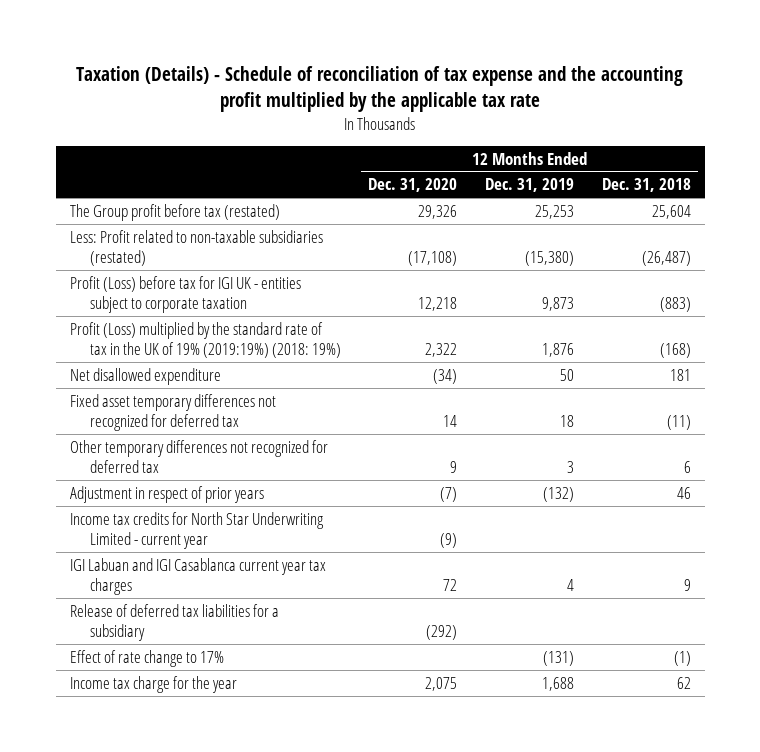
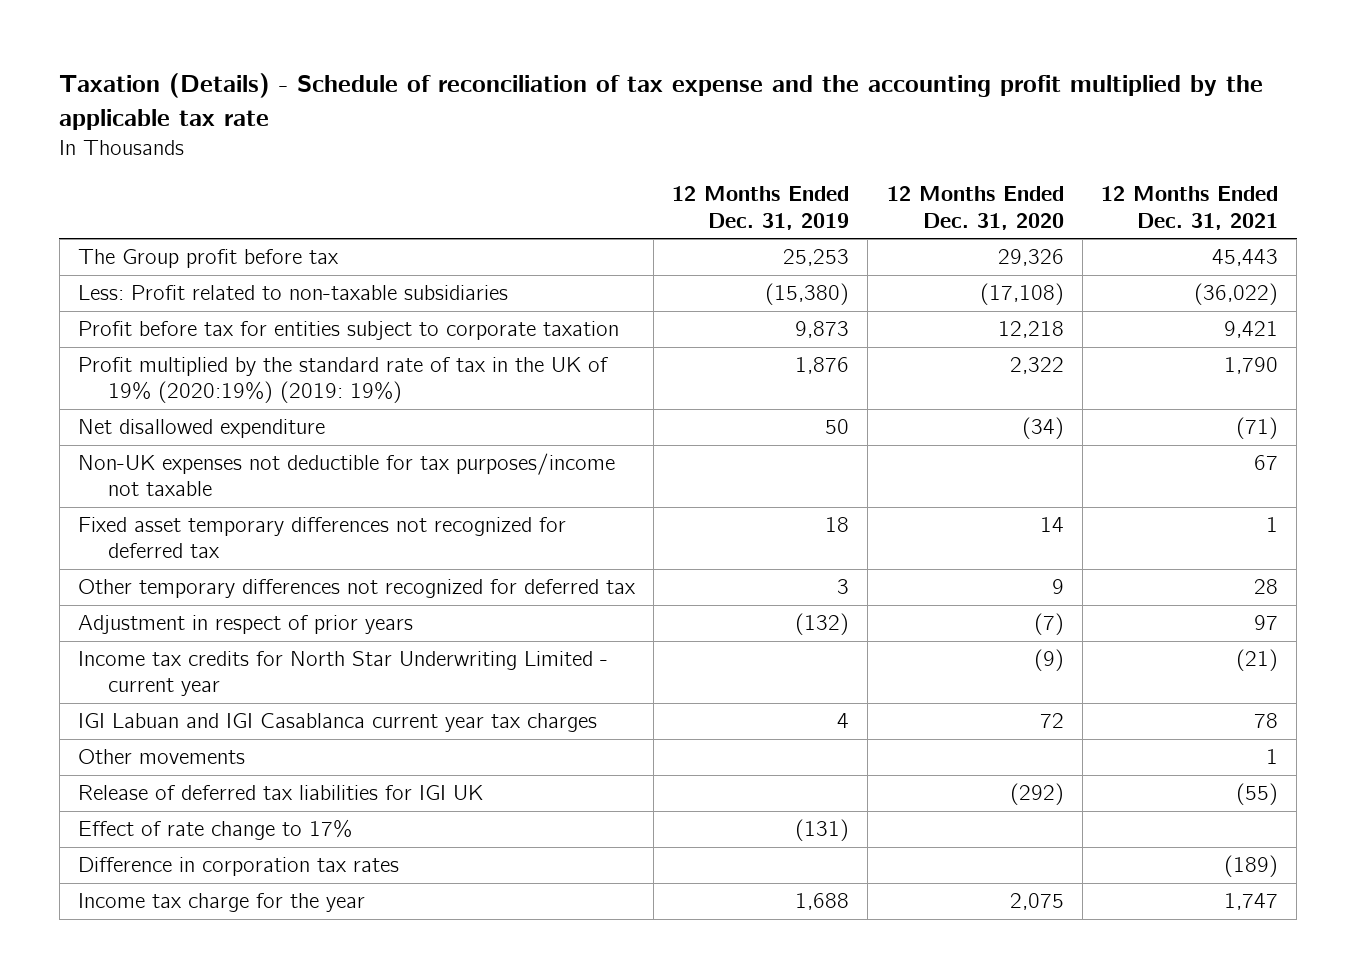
[601,178,691,193] Dec. 31, 2018 -> none
none -> [1101,186,1279,230] 12 Months Ended Dec. 31, 2021
[69,203,280,221] The Group profit before tax (restated) -> [77,249,339,269] The Group profit before tax
[69,229,323,267] Less: Profit related to non-taxable subsidiaries (restated) -> [77,285,508,301] Less: Profit related to non-taxable subsidiaries
[69,275,301,314] Profit (Loss) before tax for IGI UK - entities subject to corporate taxation -> [77,321,619,341] Profit before tax for entities subject to corporate taxation
[69,321,341,359] Profit (Loss) multiplied by the standard rate of tax in the UK of 19% (2019:19%) (2018: 19%) -> [77,357,608,404] Profit multiplied by the standard rate of tax in the UK of 19% (2020:19%) (2019: 19%)
none -> [77,453,615,497] Non-UK expenses not deductible for tax purposes/income not taxable
none -> [77,749,245,765] Other movements
[69,603,279,642] Release of deferred tax liabilities for a subsidiary -> [77,785,483,801] Release of deferred tax liabilities for IGI UK
none -> [77,857,399,877] Difference in corporation tax rates

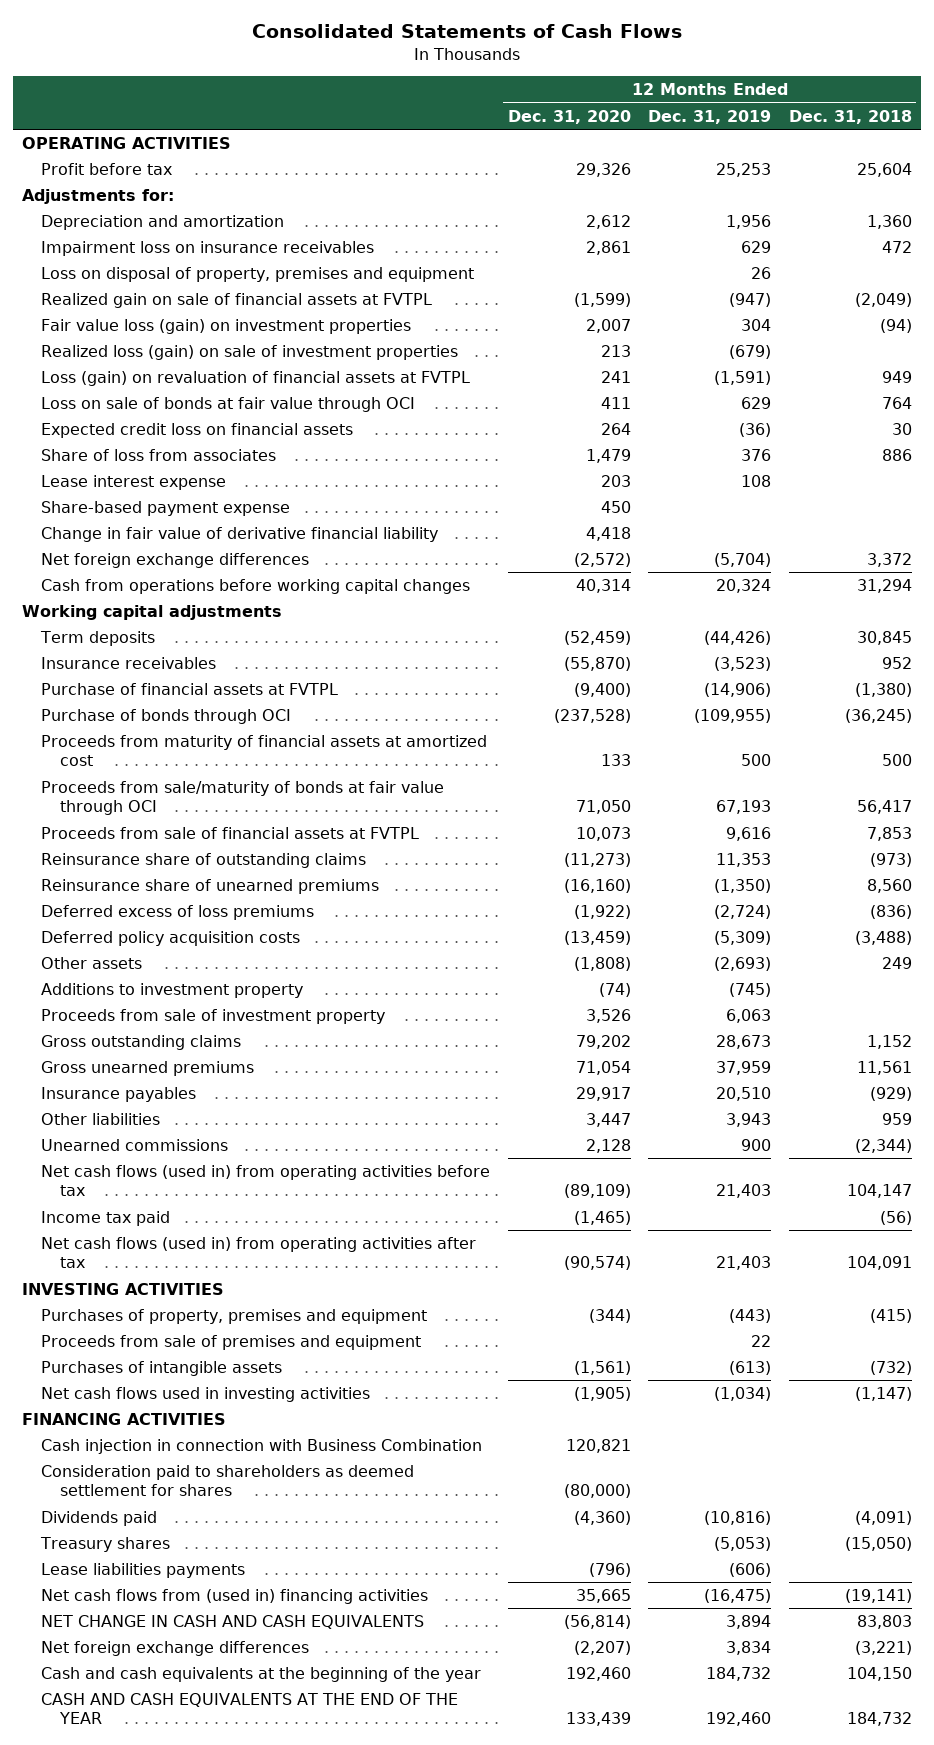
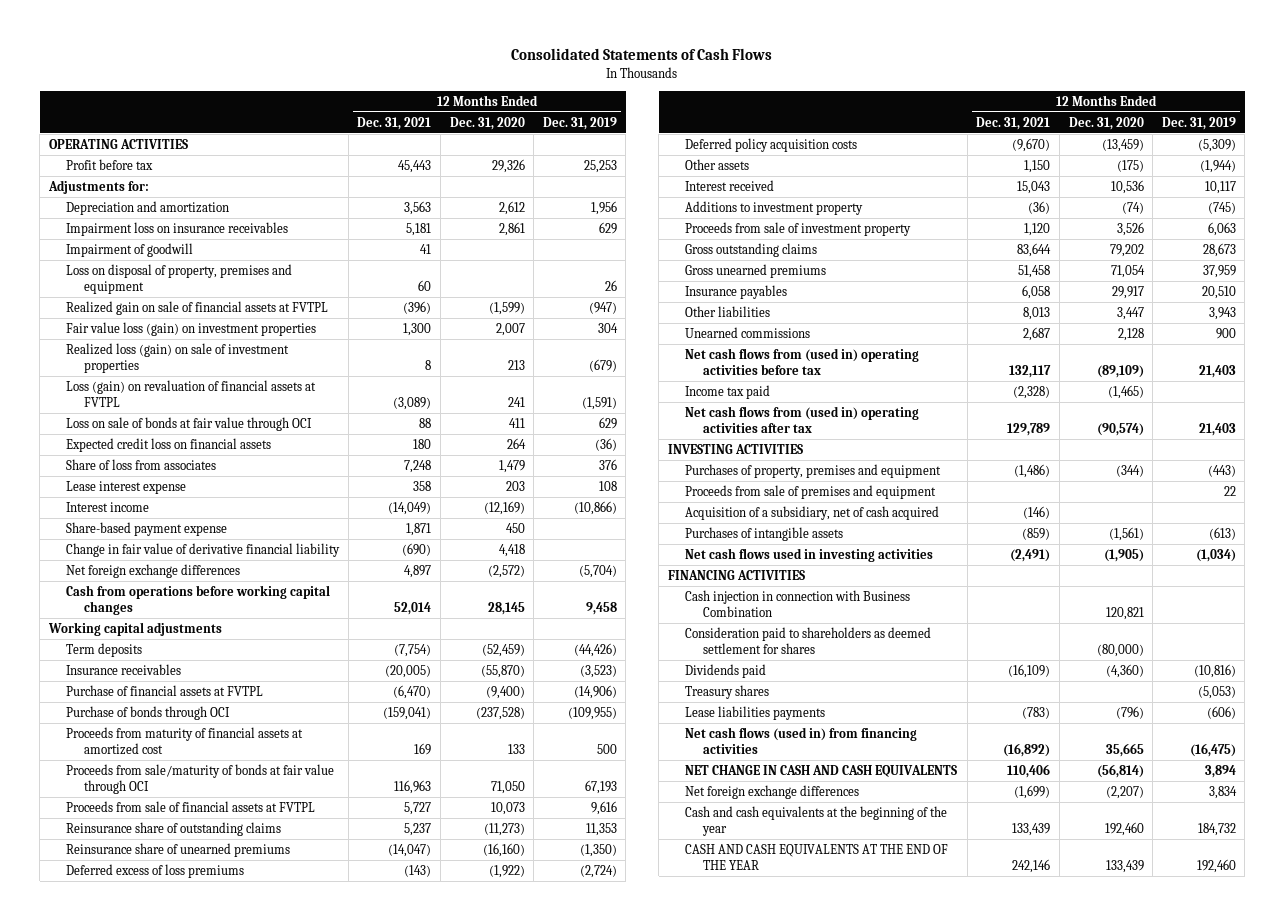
[788,109,912,124] Dec. 31, 2018 -> none
none -> [357,116,432,130] Dec. 31, 2021
none -> [66,242,194,257] Impairment of goodwill
none -> [66,501,150,512] Interest income
[575,579,631,594] 40,314 -> [487,602,525,616] 28,145
[716,579,772,594] 20,324 -> [585,602,617,616] 9,458
[573,957,631,972] (1,808) -> [1116,159,1144,172] (175)
[714,957,772,972] (2,693) -> [1199,159,1236,173] (1,944)
none -> [685,179,775,191] Interest received
[41,1165,491,1197] Net cash flows (used in) from operating activities before tax -> [685,347,920,376] Net cash flows from (used in) operating activities before tax
[41,1237,477,1269] Net cash flows (used in) from operating activities after tax -> [685,405,920,434] Net cash flows from (used in) operating activities after tax
none -> [685,505,940,520] Acquisition of a subsidiary, net of cash acquired
[41,1589,429,1605] Net cash flows from (used in) financing activities -> [685,726,918,755] Net cash flows (used in) from financing activities

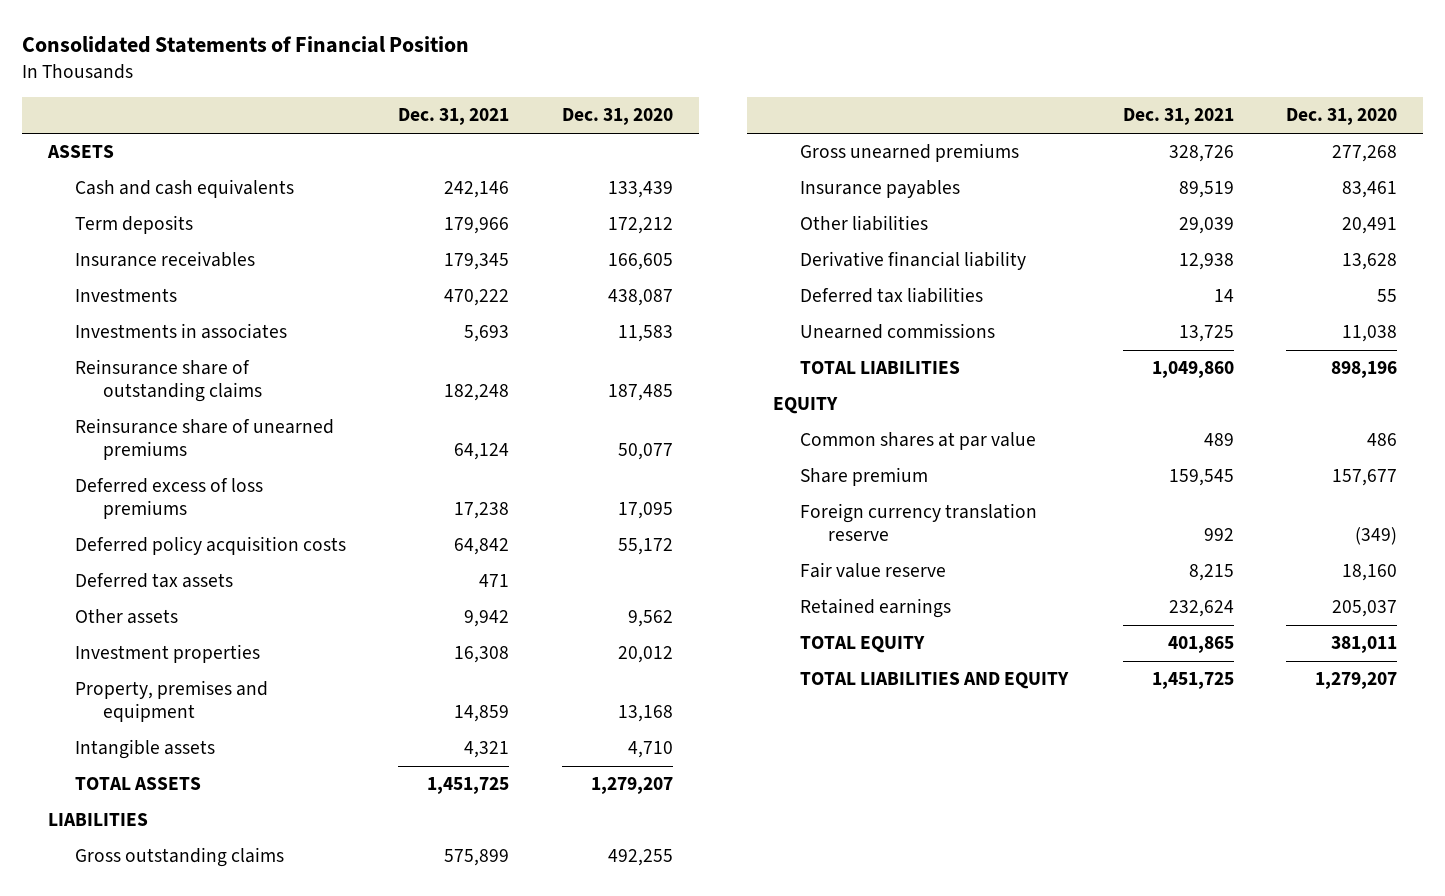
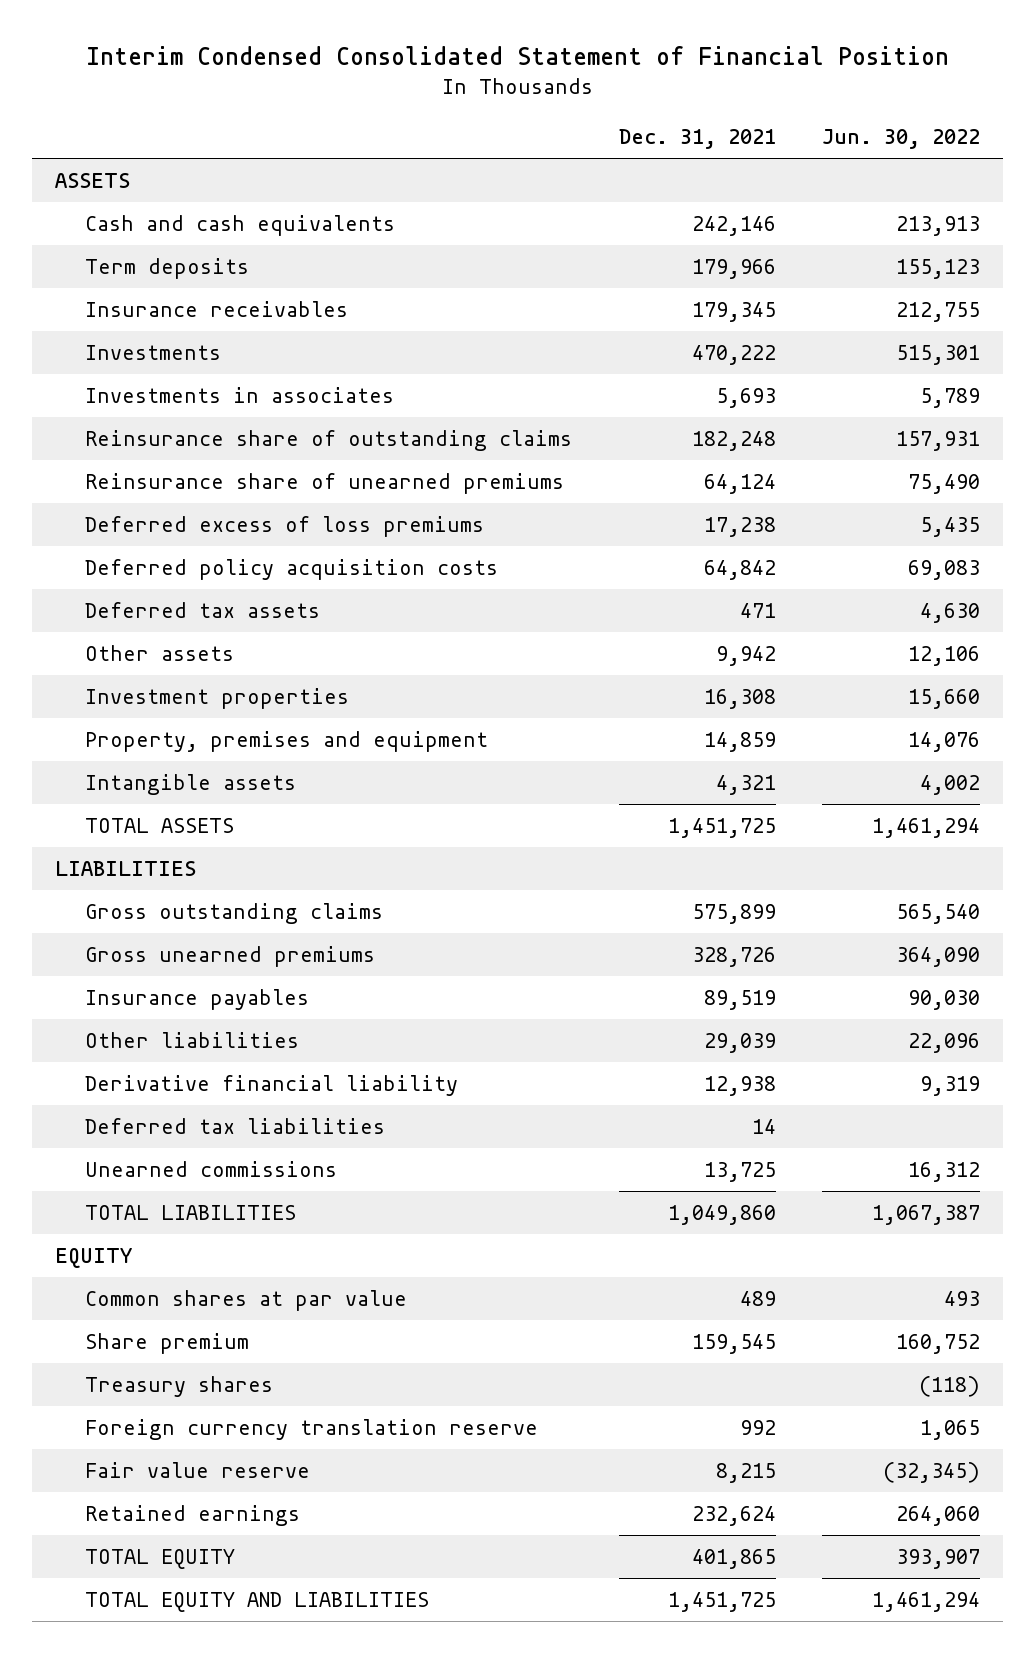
[21,35,469,53] Consolidated Statements of Financial Position -> [85,46,949,66] Interim Condensed Consolidated Statement of Financial Position
[561,108,673,126] Dec. 31, 2020 -> none
none -> [822,129,981,150] Jun. 30, 2022
none -> [84,1375,273,1397] Treasury shares
[800,672,1070,690] TOTAL LIABILITIES AND EQUITY -> [84,1591,429,1612] TOTAL EQUITY AND LIABILITIES

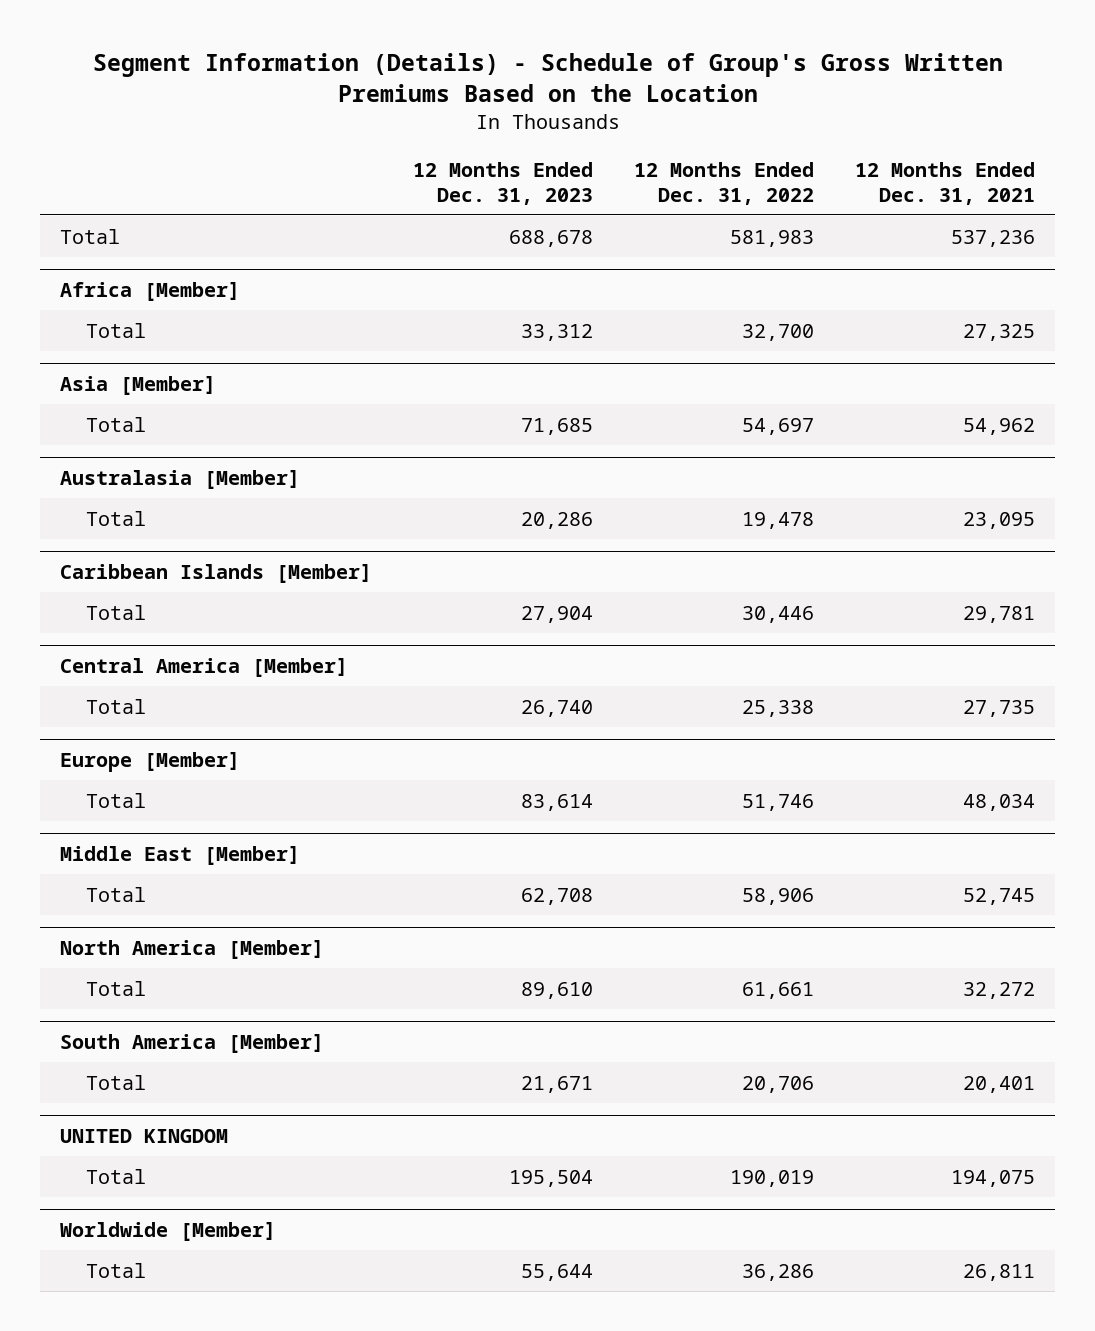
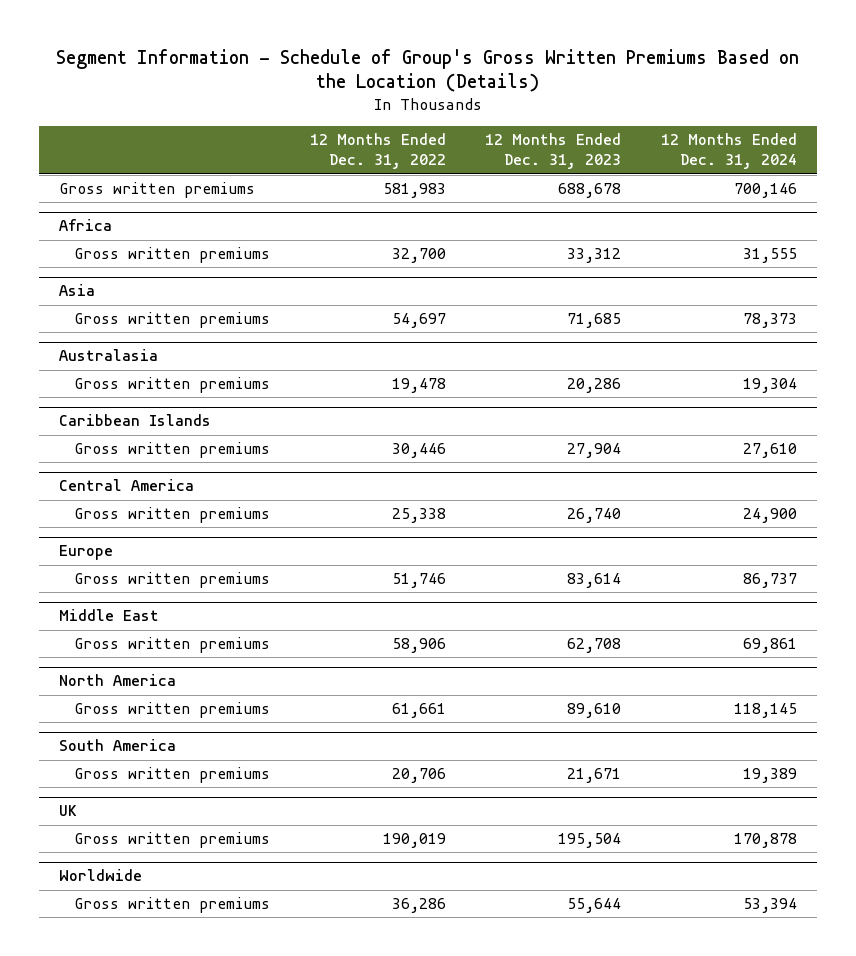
[92,53,1003,103] Segment Information (Details) - Schedule of Group's Gross Written Premiums Based on the Location -> [55,48,799,93] Segment Information - Schedule of Group's Gross Written Premiums Based on the Location (Details)
[854,161,1035,205] 12 Months Ended Dec. 31, 2021 -> none
none -> [661,133,798,170] 12 Months Ended Dec. 31, 2024
[60,228,121,244] Total -> [58,182,255,199] Gross written premiums
[60,281,241,301] Africa [Member] -> [58,219,112,232] Africa
[86,322,147,338] Total -> [74,247,271,264] Gross written premiums
[60,375,217,395] Asia [Member] -> [58,284,95,297] Asia
[86,416,147,432] Total -> [74,312,271,329] Gross written premiums
[60,469,301,489] Australasia [Member] -> [58,349,158,362] Australasia
[86,510,147,526] Total -> [74,377,271,394] Gross written premiums
[60,563,373,583] Caribbean Islands [Member] -> [58,414,211,427] Caribbean Islands
[86,604,147,620] Total -> [74,442,271,459] Gross written premiums
[60,657,349,677] Central America [Member] -> [58,479,194,492] Central America
[86,698,147,714] Total -> [74,507,271,524] Gross written premiums
[60,751,241,772] Europe [Member] -> [58,545,113,561] Europe
[86,792,147,808] Total -> [74,572,271,589] Gross written premiums
[60,845,301,865] Middle East [Member] -> [58,609,159,622] Middle East
[86,886,147,902] Total -> [74,637,271,654] Gross written premiums
[60,939,325,959] North America [Member] -> [58,674,176,687] North America
[86,980,147,996] Total -> [74,702,271,719] Gross written premiums
[60,1033,325,1053] South America [Member] -> [58,739,176,752] South America
[86,1074,147,1090] Total -> [74,767,271,784] Gross written premiums
[60,1128,229,1143] UNITED KINGDOM -> [58,805,77,817] UK
[86,1168,147,1184] Total -> [74,832,271,849] Gross written premiums
[60,1221,277,1241] Worldwide [Member] -> [58,869,142,882] Worldwide
[86,1262,147,1278] Total -> [74,897,271,914] Gross written premiums

